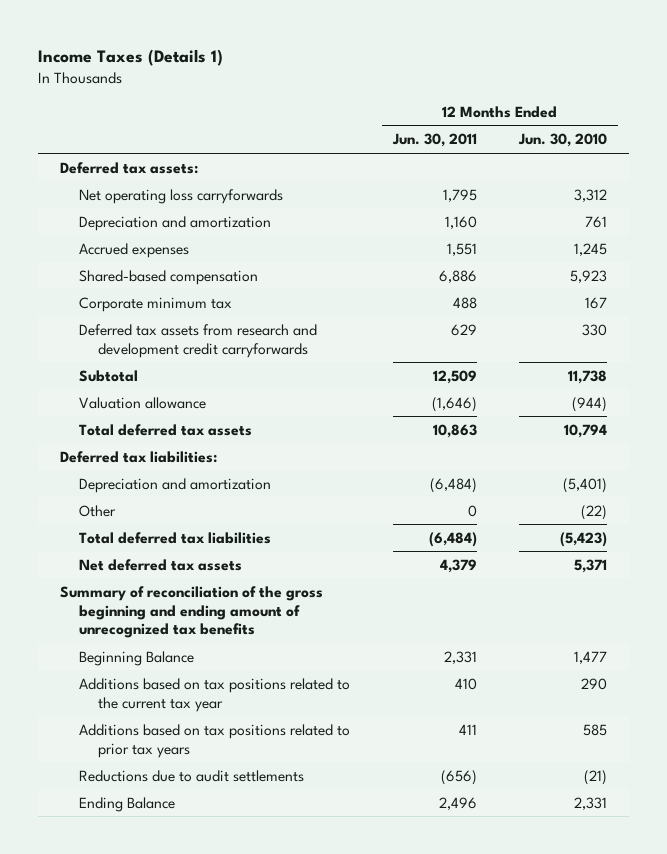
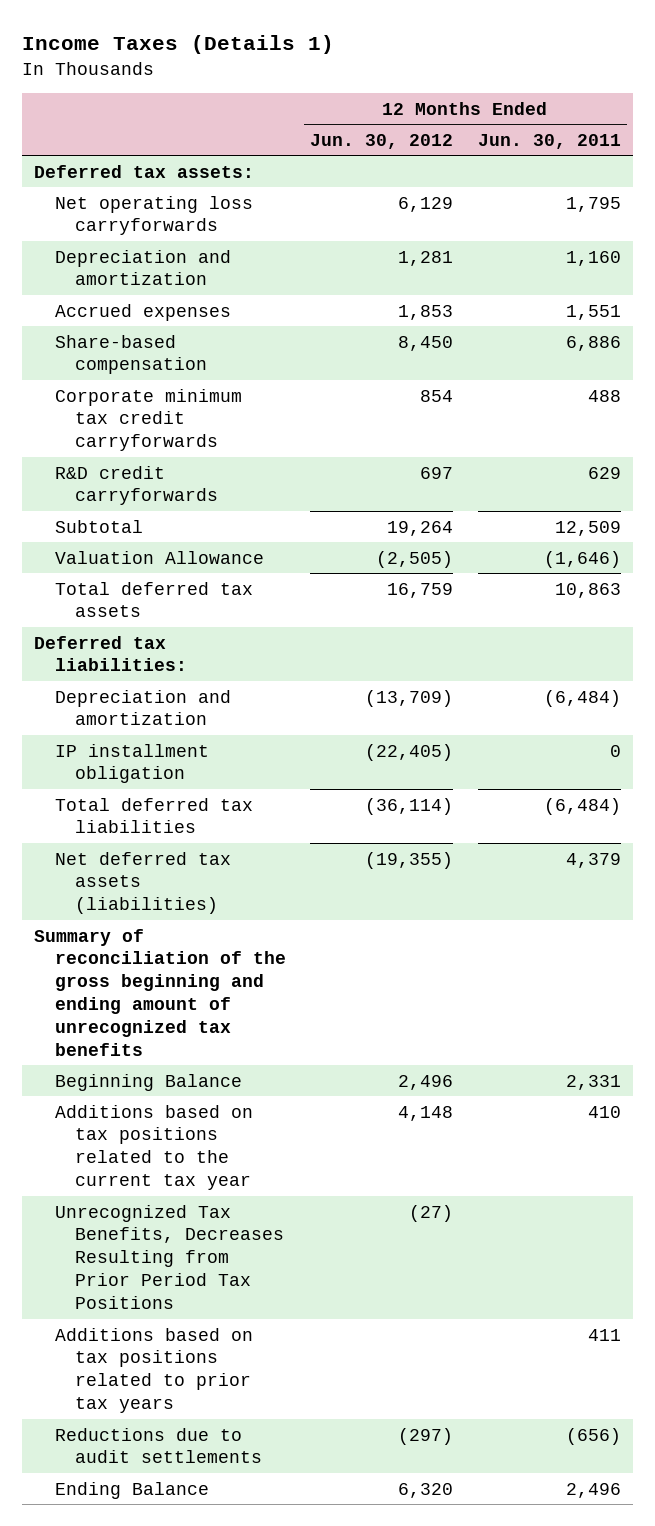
[518,133,608,148] Jun. 30, 2010 -> none
none -> [310,133,454,149] Jun. 30, 2012
[78,269,258,285] Shared-based compensation -> [54,334,208,375] Share-based compensation
[78,296,232,312] Corporate minimum tax -> [54,388,242,452] Corporate minimum tax credit carryforwards
[78,323,317,358] Deferred tax assets from research and development credit carryforwards -> [54,465,219,506] R&D credit carryforwards
[78,396,206,409] Valuation allowance -> [54,550,264,564] Valuation Allowance
[78,504,116,517] Other -> [54,743,209,784] IP installment obligation
[78,558,242,571] Net deferred tax assets -> [54,851,231,915] Net deferred tax assets (liabilities)
none -> [54,1204,285,1310] Unrecognized Tax Benefits, Decreases Resulting from Prior Period Tax Positions

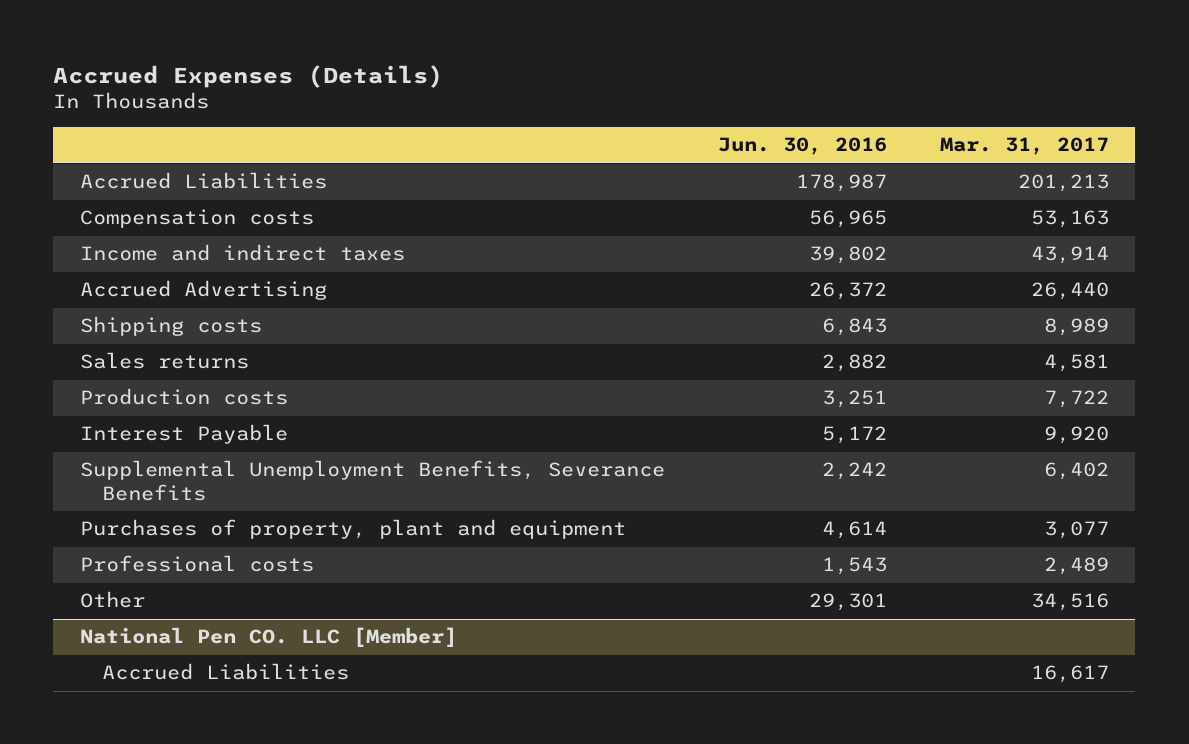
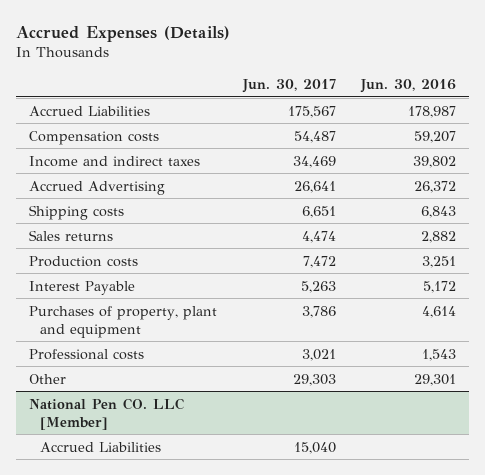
[939,137,1109,156] Mar. 31, 2017 -> none
none -> [241,79,336,94] Jun. 30, 2017
[808,210,887,229] 56,965 -> [414,130,457,143] 59,207
[79,460,665,501] Supplemental Unemployment Benefits, Severance Benefits -> none

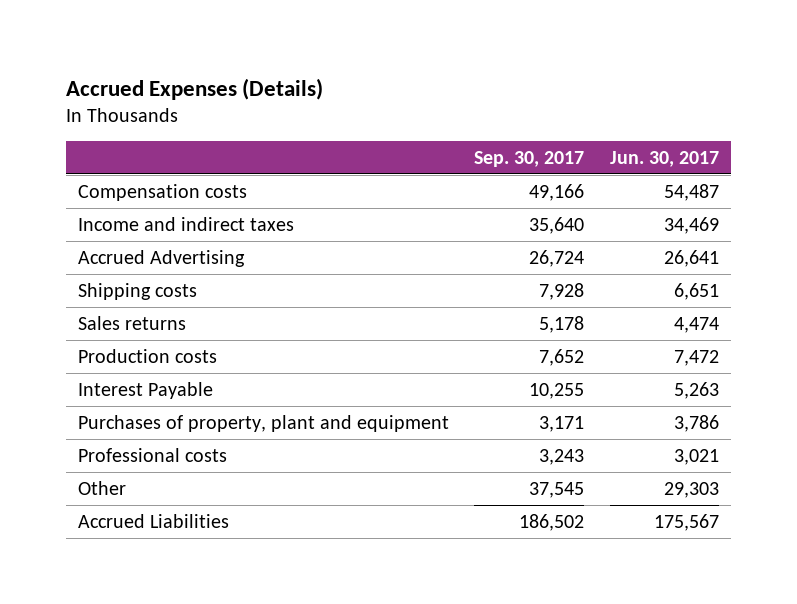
[360,79,457,94] Jun. 30, 2016 -> none
none -> [474,150,585,167] Sep. 30, 2017
[28,397,184,430] National Pen CO. LLC [Member] -> none
[40,441,162,452] Accrued Liabilities -> none
[28,105,150,116] Accrued Liabilities -> [78,513,230,528] Accrued Liabilities

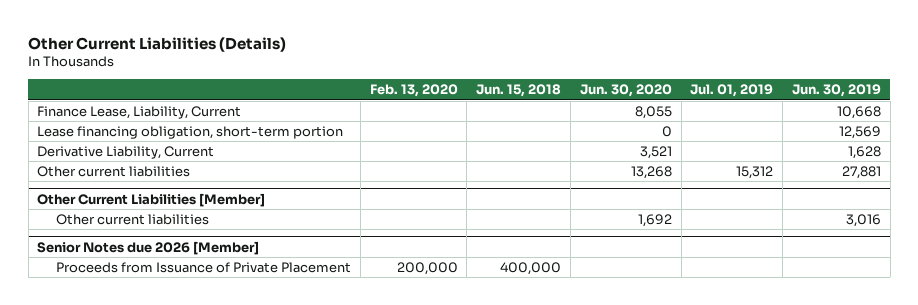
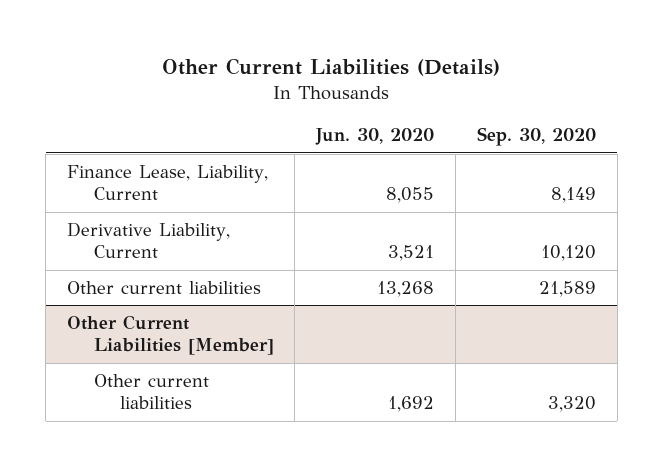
[369,84,458,98] Feb. 13, 2020 -> none
[476,84,562,98] Jun. 15, 2018 -> none
[690,84,774,98] Jul. 01, 2019 -> none
[791,84,881,98] Jun. 30, 2019 -> none
none -> [476,127,596,147] Sep. 30, 2020
[37,125,344,139] Lease financing obligation, short-term portion -> none
[37,240,260,255] Senior Notes due 2026 [Member] -> none
[55,261,351,273] Proceeds from Issuance of Private Placement -> none

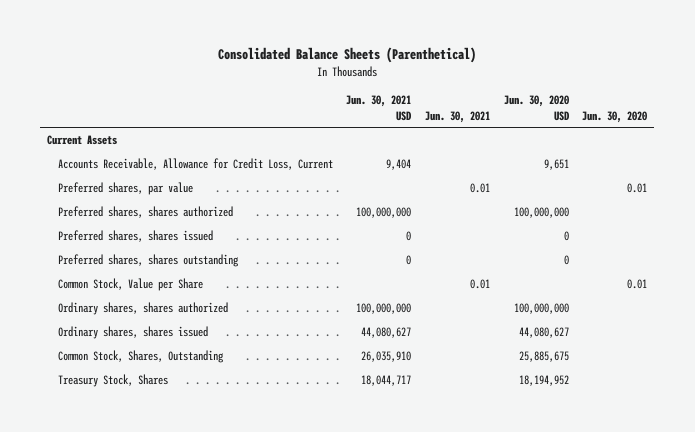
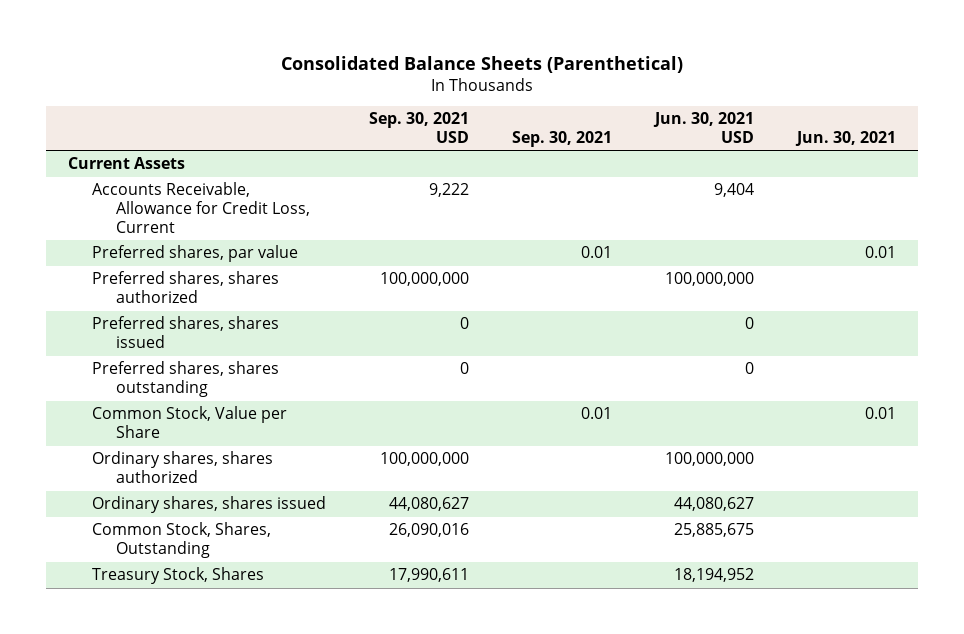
[503,94,570,121] Jun. 30, 2020 USD -> none
[582,110,648,123] Jun. 30, 2020 -> none
none -> [368,112,469,143] Sep. 30, 2021 USD
none -> [512,130,613,147] Sep. 30, 2021
[361,351,412,363] 26,035,910 -> [674,523,755,538] 25,885,675
[361,375,412,387] 18,044,717 -> [674,568,755,583] 18,194,952

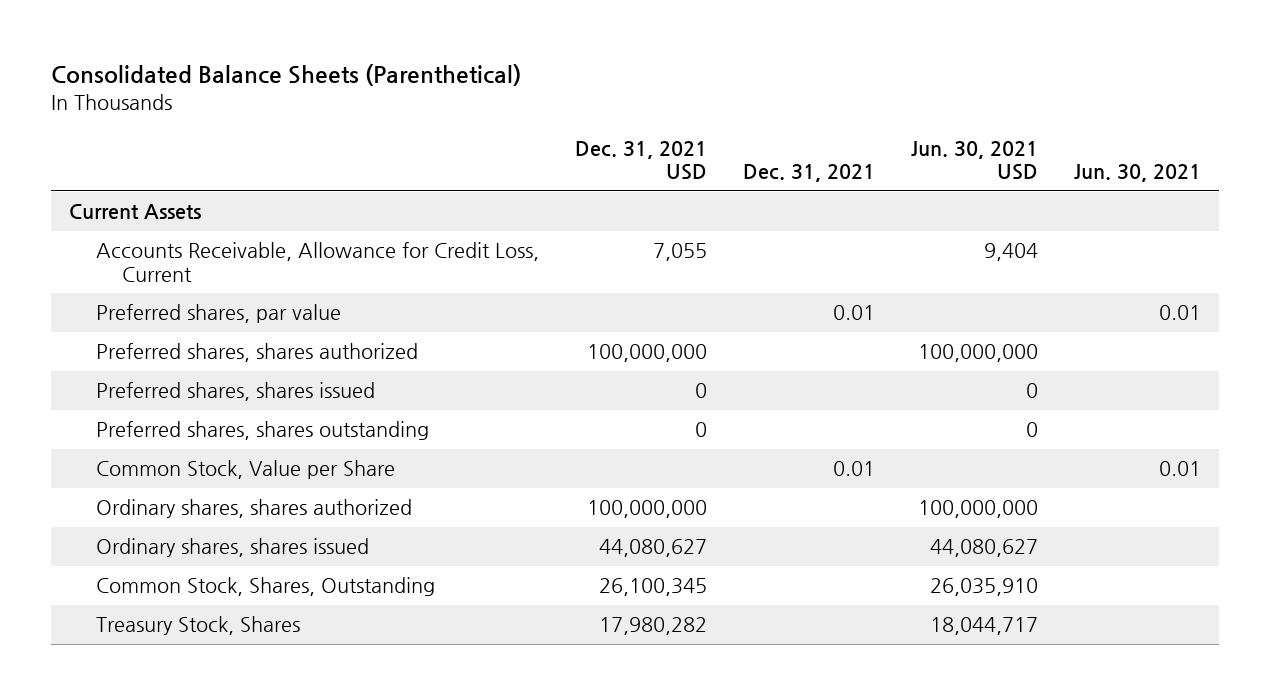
[368,112,469,143] Sep. 30, 2021 USD -> none
[512,130,613,147] Sep. 30, 2021 -> none
none -> [574,141,707,181] Dec. 31, 2021 USD
none -> [743,164,876,183] Dec. 31, 2021
[674,523,755,538] 25,885,675 -> [930,578,1039,597] 26,035,910
[674,568,755,583] 18,194,952 -> [930,617,1039,636] 18,044,717

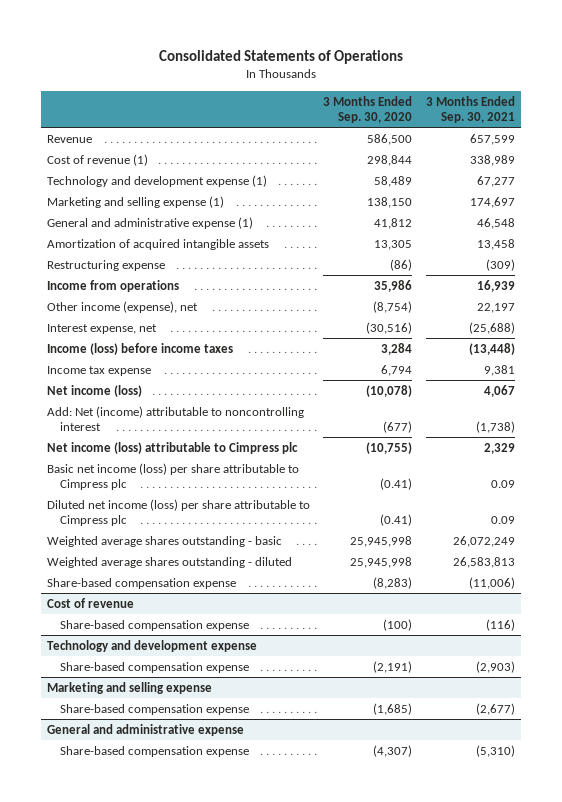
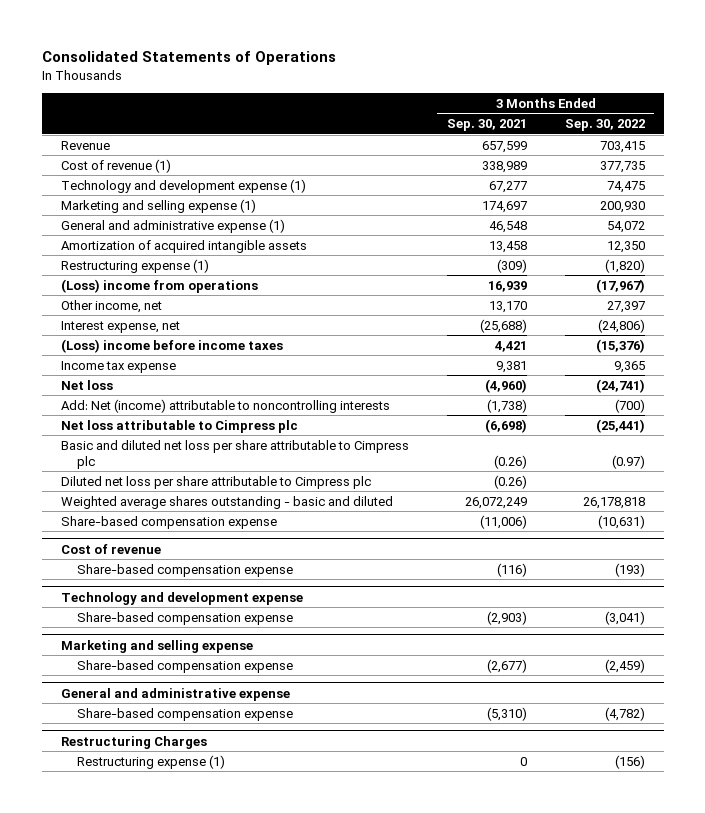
[323,95,413,123] 3 Months Ended Sep. 30, 2020 -> none
none -> [564,119,645,132] Sep. 30, 2022
[47,259,166,271] Restructuring expense -> [60,258,209,273] Restructuring expense (1)
[47,279,180,292] Income from operations -> [60,278,258,293] (Loss) income from operations
[47,300,199,313] Other income (expense), net -> [60,299,162,313] Other income, net
[476,302,515,313] 22,197 -> [488,300,527,313] 13,170
[47,342,234,355] Income (loss) before income taxes -> [60,338,283,353] (Loss) income before income taxes
[468,342,515,355] (13,448) -> [494,340,527,352] 4,421
[47,556,293,568] Weighted average shares outstanding - diluted -> none
[47,384,143,397] Net income (loss) -> [60,379,113,390] Net loss
[483,384,515,397] 4,067 -> [484,378,527,393] (4,960)
[47,405,305,431] Add: Net (income) attributable to noncontrolling interest -> [60,398,390,413] Add: Net (income) attributable to noncontrolling interests
[47,441,299,454] Net income (loss) attributable to Cimpress plc -> [60,419,298,433] Net loss attributable to Cimpress plc
[483,442,515,454] 2,329 -> [484,418,527,433] (6,698)
[47,462,300,490] Basic net income (loss) per share attributable to Cimpress plc -> [60,439,409,469] Basic and diluted net loss per share attributable to Cimpress plc
[490,479,515,488] 0.09 -> [493,454,527,469] (0.26)
[47,498,311,526] Diluted net income (loss) per share attributable to Cimpress plc -> [60,475,371,489] Diluted net loss per share attributable to Cimpress plc
[490,515,515,524] 0.09 -> [493,474,527,489] (0.26)
[47,535,283,547] Weighted average shares outstanding - basic -> [60,495,393,509] Weighted average shares outstanding - basic and diluted
none -> [60,735,207,749] Restructuring Charges
none -> [77,754,226,769] Restructuring expense (1)

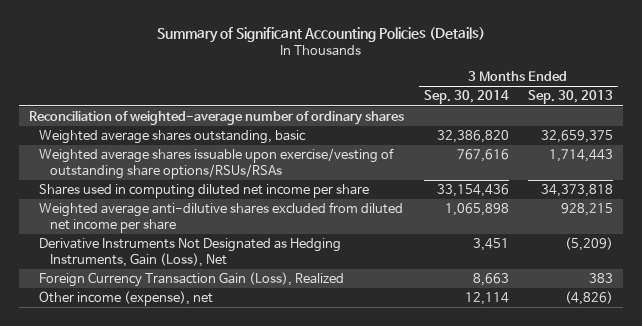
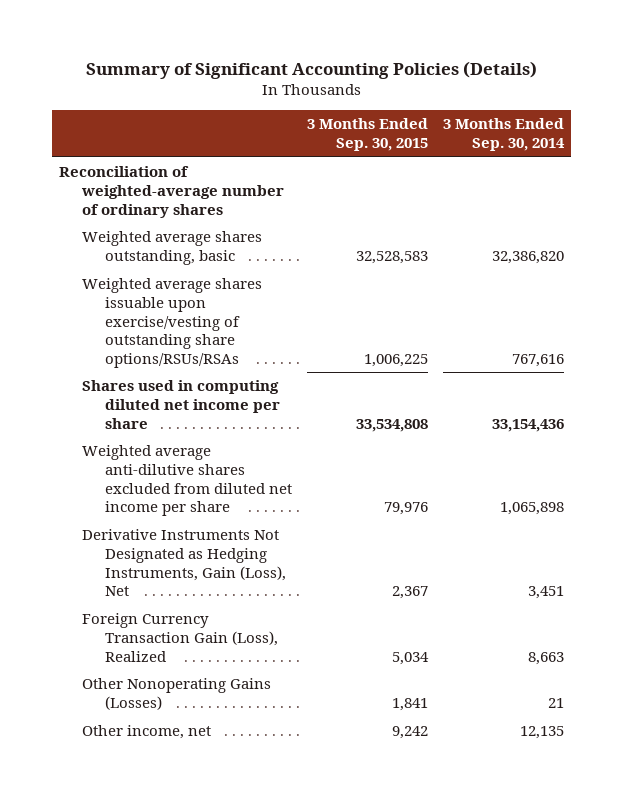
[528,90,614,105] Sep. 30, 2013 -> none
none -> [307,118,429,152] 3 Months Ended Sep. 30, 2015
none -> [82,678,272,710] Other Nonoperating Gains (Losses)
[39,290,214,306] Other income (expense), net -> [82,725,212,740] Other income, net
[464,291,509,305] 12,114 -> [519,726,564,740] 12,135

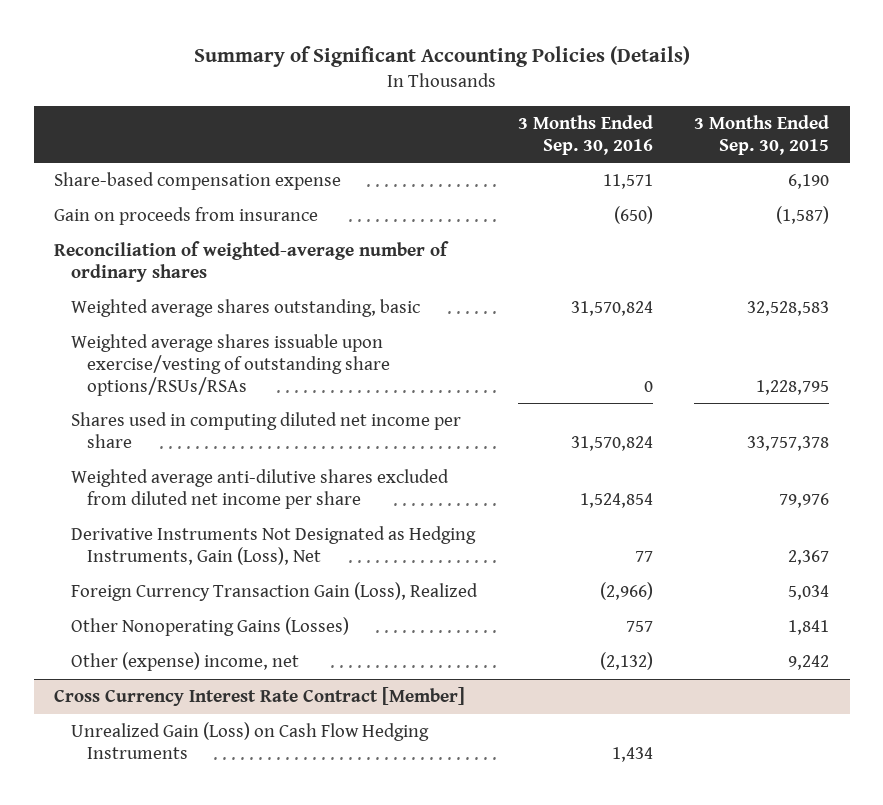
[442,118,565,152] 3 Months Ended Sep. 30, 2014 -> none
none -> [517,114,653,155] 3 Months Ended Sep. 30, 2016
none -> [54,172,342,191] Share-based compensation expense
none -> [54,207,319,226] Gain on proceeds from insurance
[364,353,429,367] 1,006,225 -> [756,379,830,395] 1,228,795
[356,418,429,432] 33,534,808 -> [747,435,830,451] 33,757,378
[82,725,212,740] Other income, net -> [70,652,299,672] Other (expense) income, net
none -> [54,687,466,707] Cross Currency Interest Rate Contract [Member]
none -> [70,722,429,759] Unrealized Gain (Loss) on Cash Flow Hedging Instruments

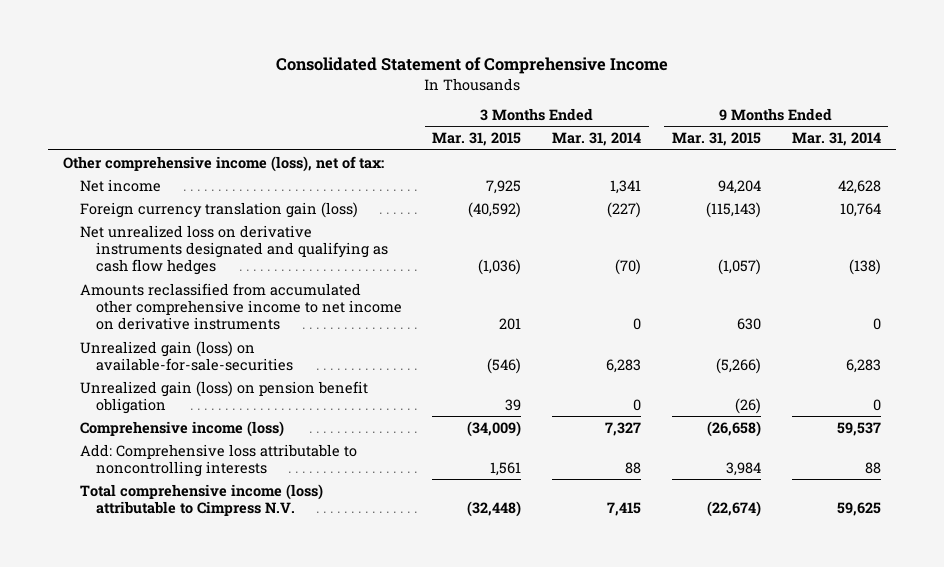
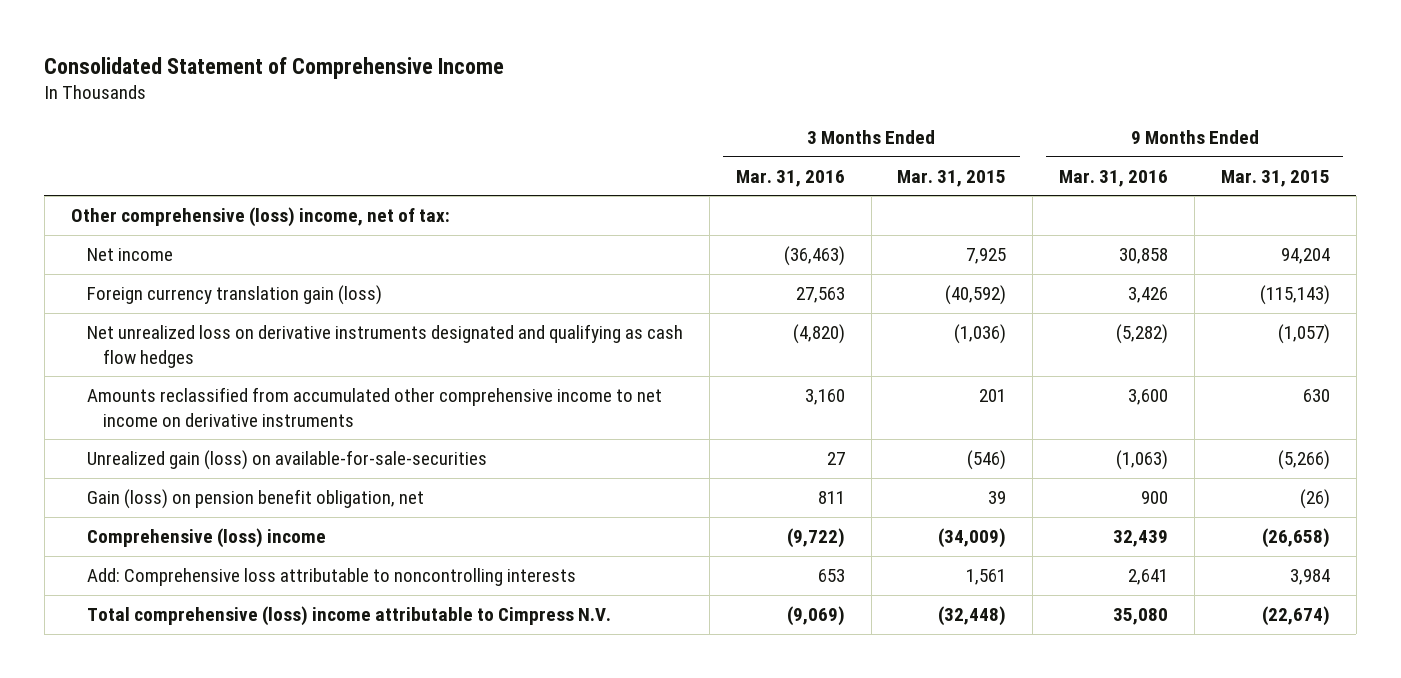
[552,132,642,147] Mar. 31, 2014 -> none
[791,132,881,147] Mar. 31, 2014 -> none
none -> [735,169,845,187] Mar. 31, 2016
none -> [1059,169,1169,187] Mar. 31, 2016
[63,155,385,172] Other comprehensive income (loss), net of tax: -> [70,206,450,227] Other comprehensive (loss) income, net of tax:
[79,380,368,414] Unrealized gain (loss) on pension benefit obligation -> [87,488,425,509] Gain (loss) on pension benefit obligation, net
[79,420,284,437] Comprehensive income (loss) -> [87,527,327,548] Comprehensive (loss) income
[79,483,323,516] Total comprehensive income (loss) attributable to Cimpress N.V. -> [87,605,612,626] Total comprehensive (loss) income attributable to Cimpress N.V.

